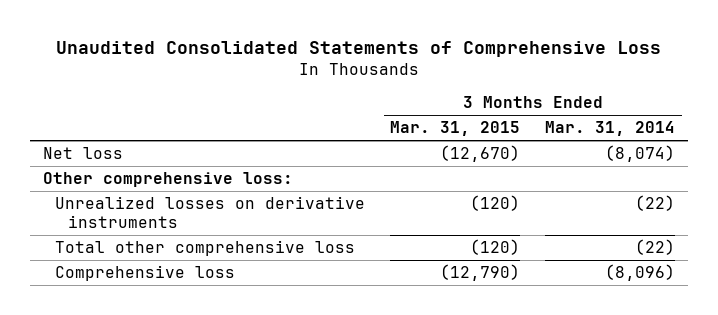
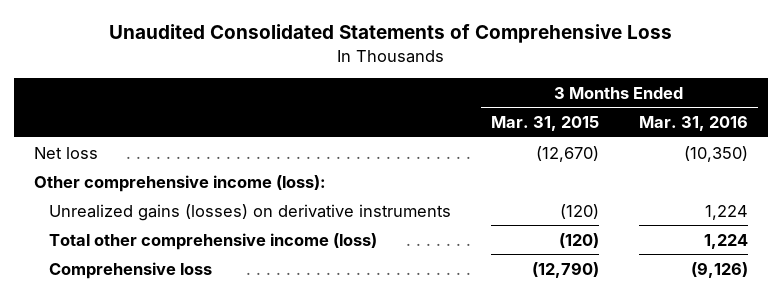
[545,121,676,137] Mar. 31, 2014 -> none
none -> [638,116,748,132] Mar. 31, 2016
[42,172,293,188] Other comprehensive loss: -> [34,174,327,192] Other comprehensive income (loss):
[55,196,366,229] Unrealized losses on derivative instruments -> [48,203,451,221] Unrealized gains (losses) on derivative instruments
[55,240,356,257] Total other comprehensive loss -> [48,232,377,250] Total other comprehensive income (loss)

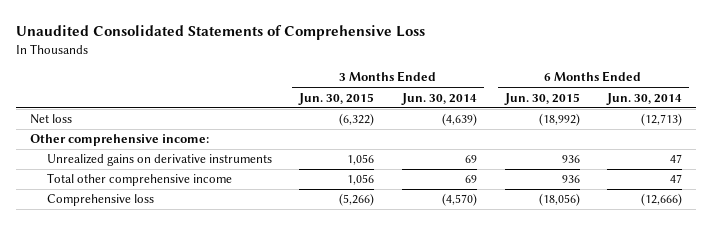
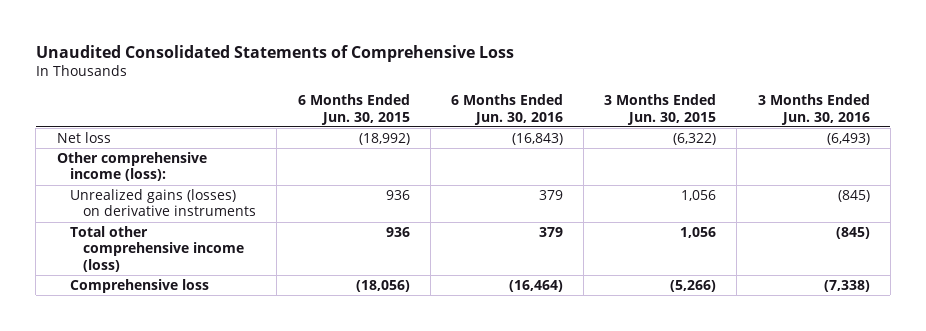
[400,92,477,105] Jun. 30, 2014 -> none
[606,92,683,105] Jun. 30, 2014 -> none
none -> [450,94,563,125] 6 Months Ended Jun. 30, 2016
none -> [757,94,870,125] 3 Months Ended Jun. 30, 2016
[29,134,209,147] Other comprehensive income: -> [56,152,207,182] Other comprehensive income (loss):
[46,154,272,167] Unrealized gains on derivative instruments -> [69,189,257,217] Unrealized gains (losses) on derivative instruments
[46,173,232,187] Total other comprehensive income -> [69,226,245,272] Total other comprehensive income (loss)

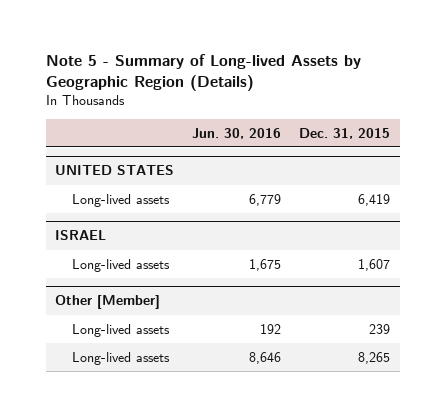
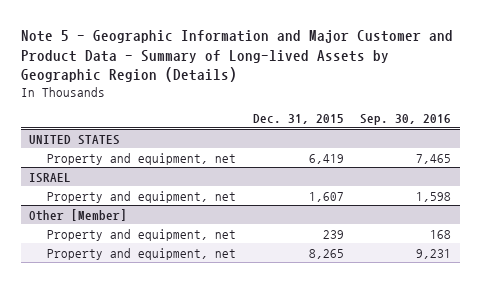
[45,54,361,92] Note 5 - Summary of Long-lived Assets by Geographic Region (Details) -> [20,30,453,83] Note 5 - Geographic Information and Major Customer and Product Data - Summary of Long-lived Assets by Geographic Region (Details)
[192,127,282,139] Jun. 30, 2016 -> none
none -> [360,114,452,126] Sep. 30, 2016
[72,193,171,207] Long-lived assets -> [46,152,236,165] Property and equipment, net
[72,258,171,272] Long-lived assets -> [46,190,236,203] Property and equipment, net
[72,323,171,337] Long-lived assets -> [46,228,236,241] Property and equipment, net
[72,351,171,365] Long-lived assets -> [46,247,236,260] Property and equipment, net

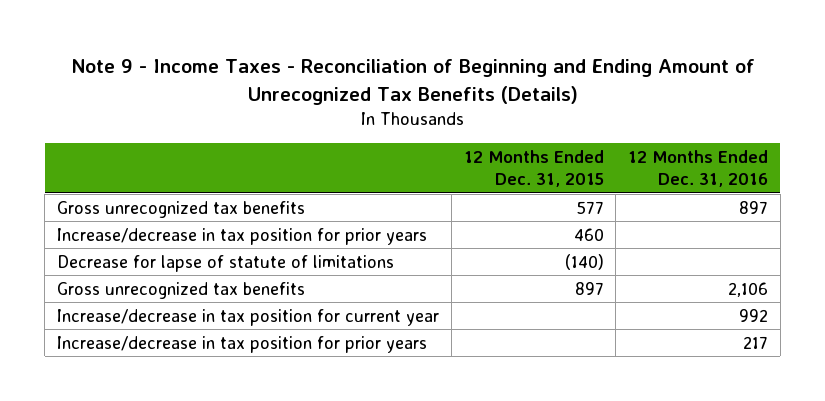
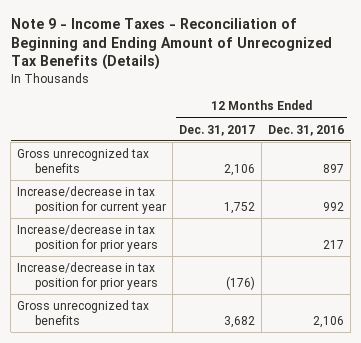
[463,149,604,188] 12 Months Ended Dec. 31, 2015 -> none
none -> [179,124,256,136] Dec. 31, 2017
[56,254,394,272] Decrease for lapse of statute of limitations -> none
[56,227,427,245] Increase/decrease in tax position for prior years -> [17,261,159,290] Increase/decrease in tax position for prior years
[56,281,305,299] Gross unrecognized tax benefits -> [17,299,150,325] Gross unrecognized tax benefits

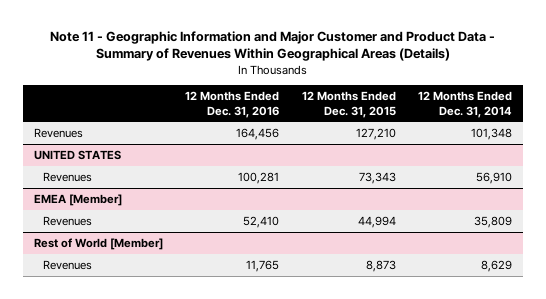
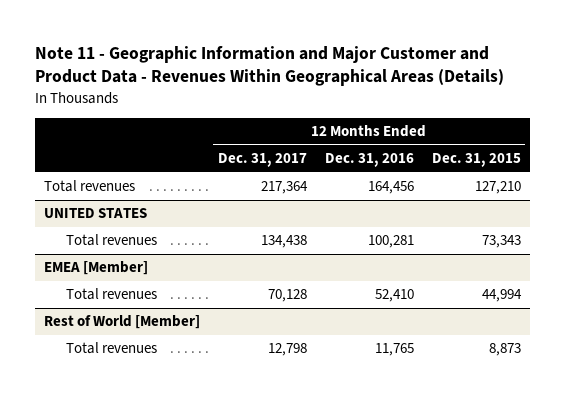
[50,30,496,62] Note 11 - Geographic Information and Major Customer and Product Data - Summary of Revenues Within Geographical Areas (Details) -> [35,45,505,87] Note 11 - Geographic Information and Major Customer and Product Data - Revenues Within Geographical Areas (Details)
[418,91,513,118] 12 Months Ended Dec. 31, 2014 -> none
none -> [217,153,307,168] Dec. 31, 2017
[33,128,83,139] Revenues -> [44,180,136,193] Total revenues
[43,172,93,183] Revenues -> [65,234,157,247] Total revenues
[43,216,93,227] Revenues -> [65,288,157,301] Total revenues
[43,260,93,271] Revenues -> [65,342,157,355] Total revenues

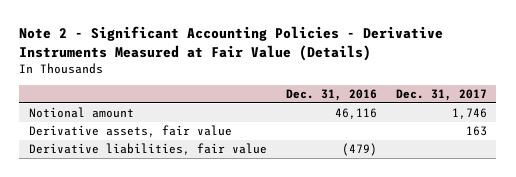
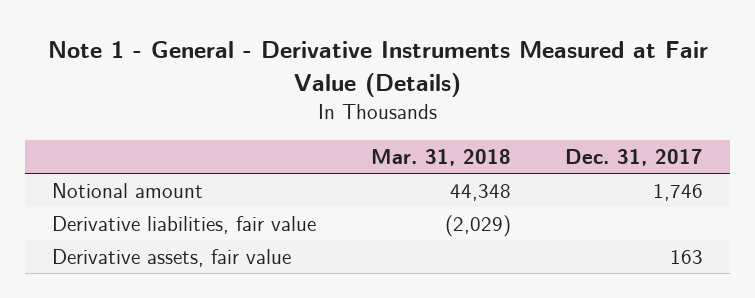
[19,25,444,61] Note 2 - Significant Accounting Policies - Derivative Instruments Measured at Fair Value (Details) -> [47,41,708,97] Note 1 - General - Derivative Instruments Measured at Fair Value (Details)
[285,89,377,102] Dec. 31, 2016 -> none
none -> [370,149,511,167] Mar. 31, 2018
[28,125,232,138] Derivative assets, fair value -> [52,249,292,268] Derivative assets, fair value

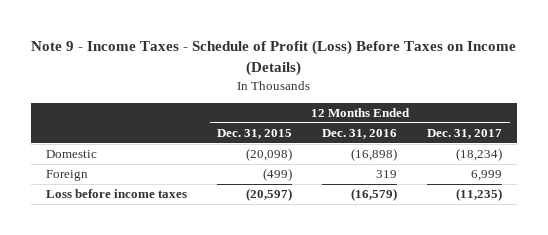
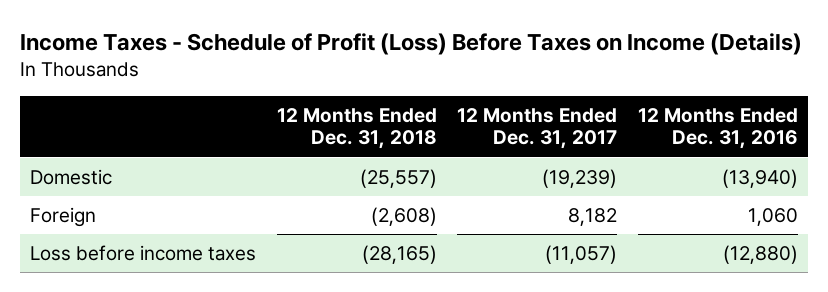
[31,40,517,76] Note 9 - Income Taxes - Schedule of Profit (Loss) Before Taxes on Income (Details) -> [19,33,802,56] Income Taxes - Schedule of Profit (Loss) Before Taxes on Income (Details)
[217,128,293,139] Dec. 31, 2015 -> none
none -> [276,107,437,150] 12 Months Ended Dec. 31, 2018
[351,148,398,162] (16,898) -> [721,168,798,188] (13,940)
[456,148,503,162] (18,234) -> [542,168,618,188] (19,239)
[376,170,398,179] 319 -> [747,207,798,226] 1,060
[471,170,503,182] 6,999 -> [568,207,618,226] 8,182
[351,188,398,202] (16,579) -> [722,244,798,264] (12,880)
[456,188,503,202] (11,235) -> [545,244,618,264] (11,057)

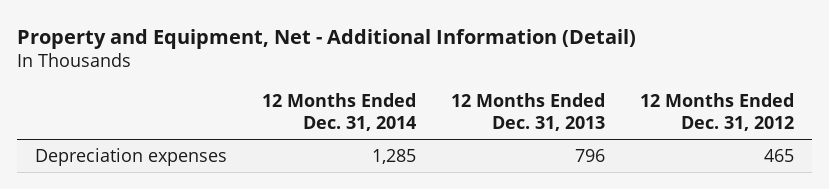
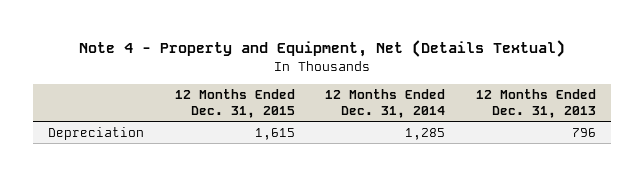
[17,29,637,50] Property and Equipment, Net - Additional Information (Detail) -> [79,40,566,58] Note 4 - Property and Equipment, Net (Details Textual)
[640,93,795,132] 12 Months Ended Dec. 31, 2012 -> none
none -> [174,89,295,119] 12 Months Ended Dec. 31, 2015
[34,148,227,167] Depreciation expenses -> [48,127,145,141] Depreciation

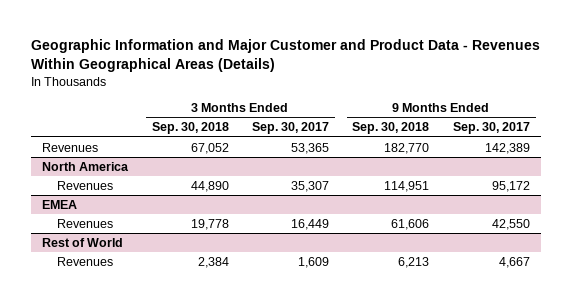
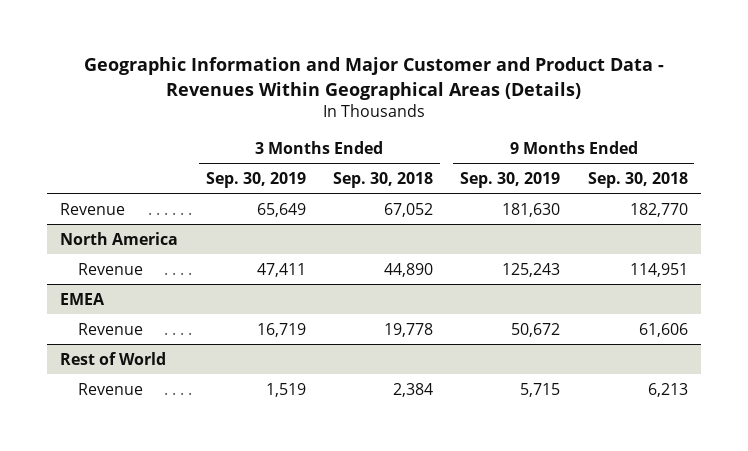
[251,122,329,135] Sep. 30, 2017 -> none
[452,122,530,135] Sep. 30, 2017 -> none
none -> [205,171,306,188] Sep. 30, 2019
none -> [460,171,561,188] Sep. 30, 2019
[42,142,99,152] Revenues -> [60,202,126,215] Revenue
[56,180,113,190] Revenues -> [78,262,144,275] Revenue
[56,218,113,228] Revenues -> [78,322,144,335] Revenue
[56,256,113,266] Revenues -> [78,382,144,395] Revenue

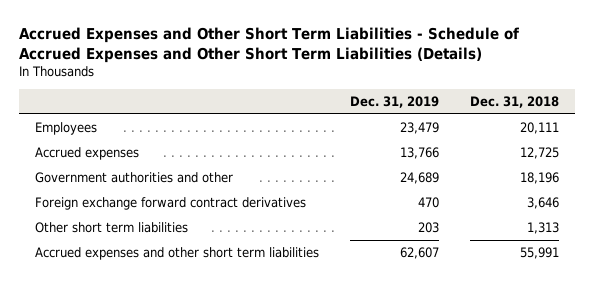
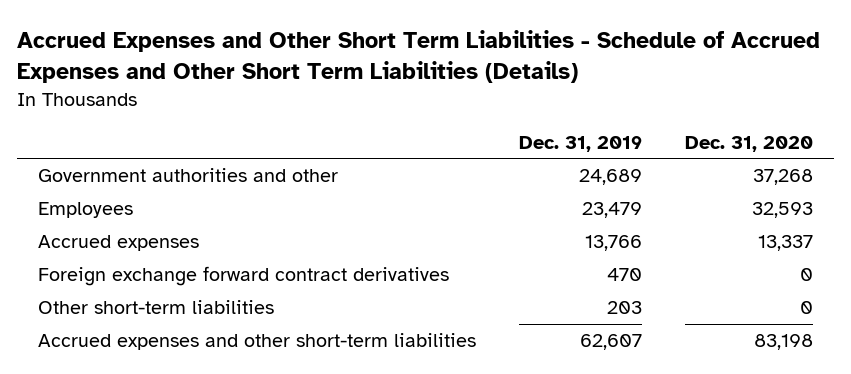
[470,96,560,109] Dec. 31, 2018 -> none
none -> [684,135,813,152] Dec. 31, 2020
[34,172,233,184] Government authorities and other -> [38,168,339,183] Government authorities and other
[34,222,188,234] Other short term liabilities -> [38,300,275,315] Other short-term liabilities
[34,247,319,261] Accrued expenses and other short term liabilities -> [38,333,477,351] Accrued expenses and other short-term liabilities

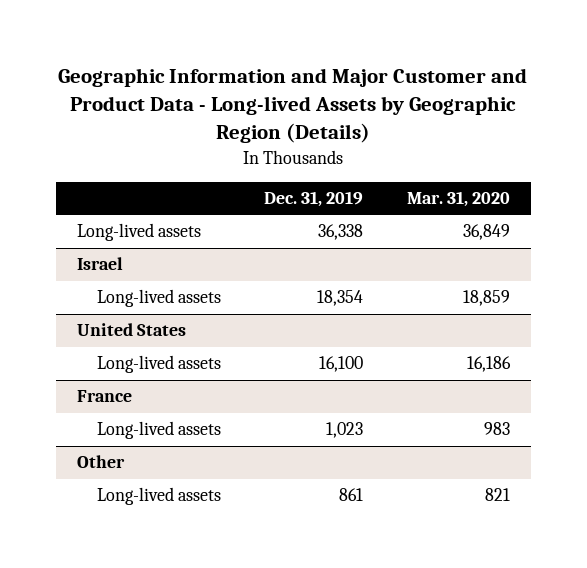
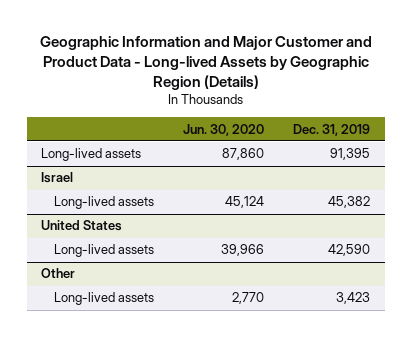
[406,190,510,207] Mar. 31, 2020 -> none
none -> [183,123,265,136] Jun. 30, 2020
[318,224,364,241] 36,338 -> [330,148,371,161] 91,395
[317,290,364,307] 18,354 -> [328,196,371,209] 45,382
[77,390,133,403] France -> none
[96,421,221,440] Long-lived assets -> none
[319,356,364,373] 16,100 -> [328,244,371,257] 42,590
[339,488,364,502] 861 -> [336,292,371,305] 3,423

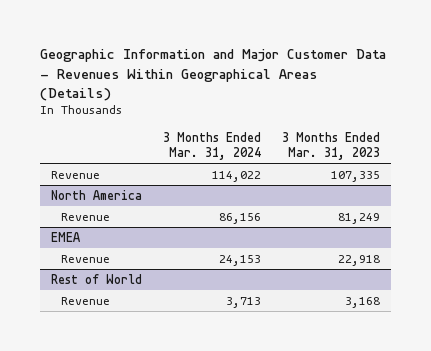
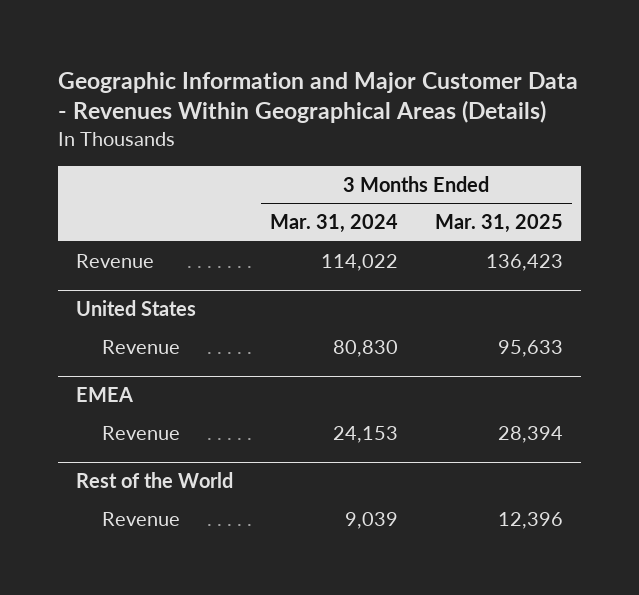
[282,131,381,161] 3 Months Ended Mar. 31, 2023 -> none
none -> [434,214,563,234] Mar. 31, 2025
[50,189,142,200] North America -> [76,300,197,317] United States
[218,212,261,224] 86,156 -> [332,339,398,357] 80,830
[50,273,142,284] Rest of World -> [76,472,234,489] Rest of the World
[225,296,261,308] 3,713 -> [344,511,398,529] 9,039

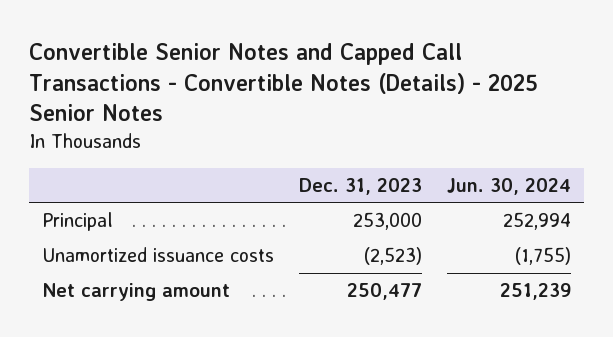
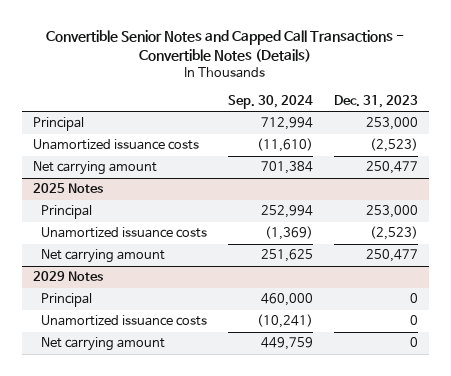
[29,42,539,122] Convertible Senior Notes and Capped Call Transactions - Convertible Notes (Details) - 2025 Senior Notes -> [46,30,405,63] Convertible Senior Notes and Capped Call Transactions - Convertible Notes (Details)
[447,177,572,195] Jun. 30, 2024 -> none
none -> [228,94,314,109] Sep. 30, 2024
none -> [32,183,103,194] 2025 Notes
none -> [41,205,93,220] Principal
none -> [41,227,208,239] Unamortized issuance costs
none -> [41,249,166,264] Net carrying amount
none -> [32,271,103,282] 2029 Notes
none -> [41,293,93,308] Principal
none -> [41,315,208,327] Unamortized issuance costs
none -> [41,337,166,352] Net carrying amount

